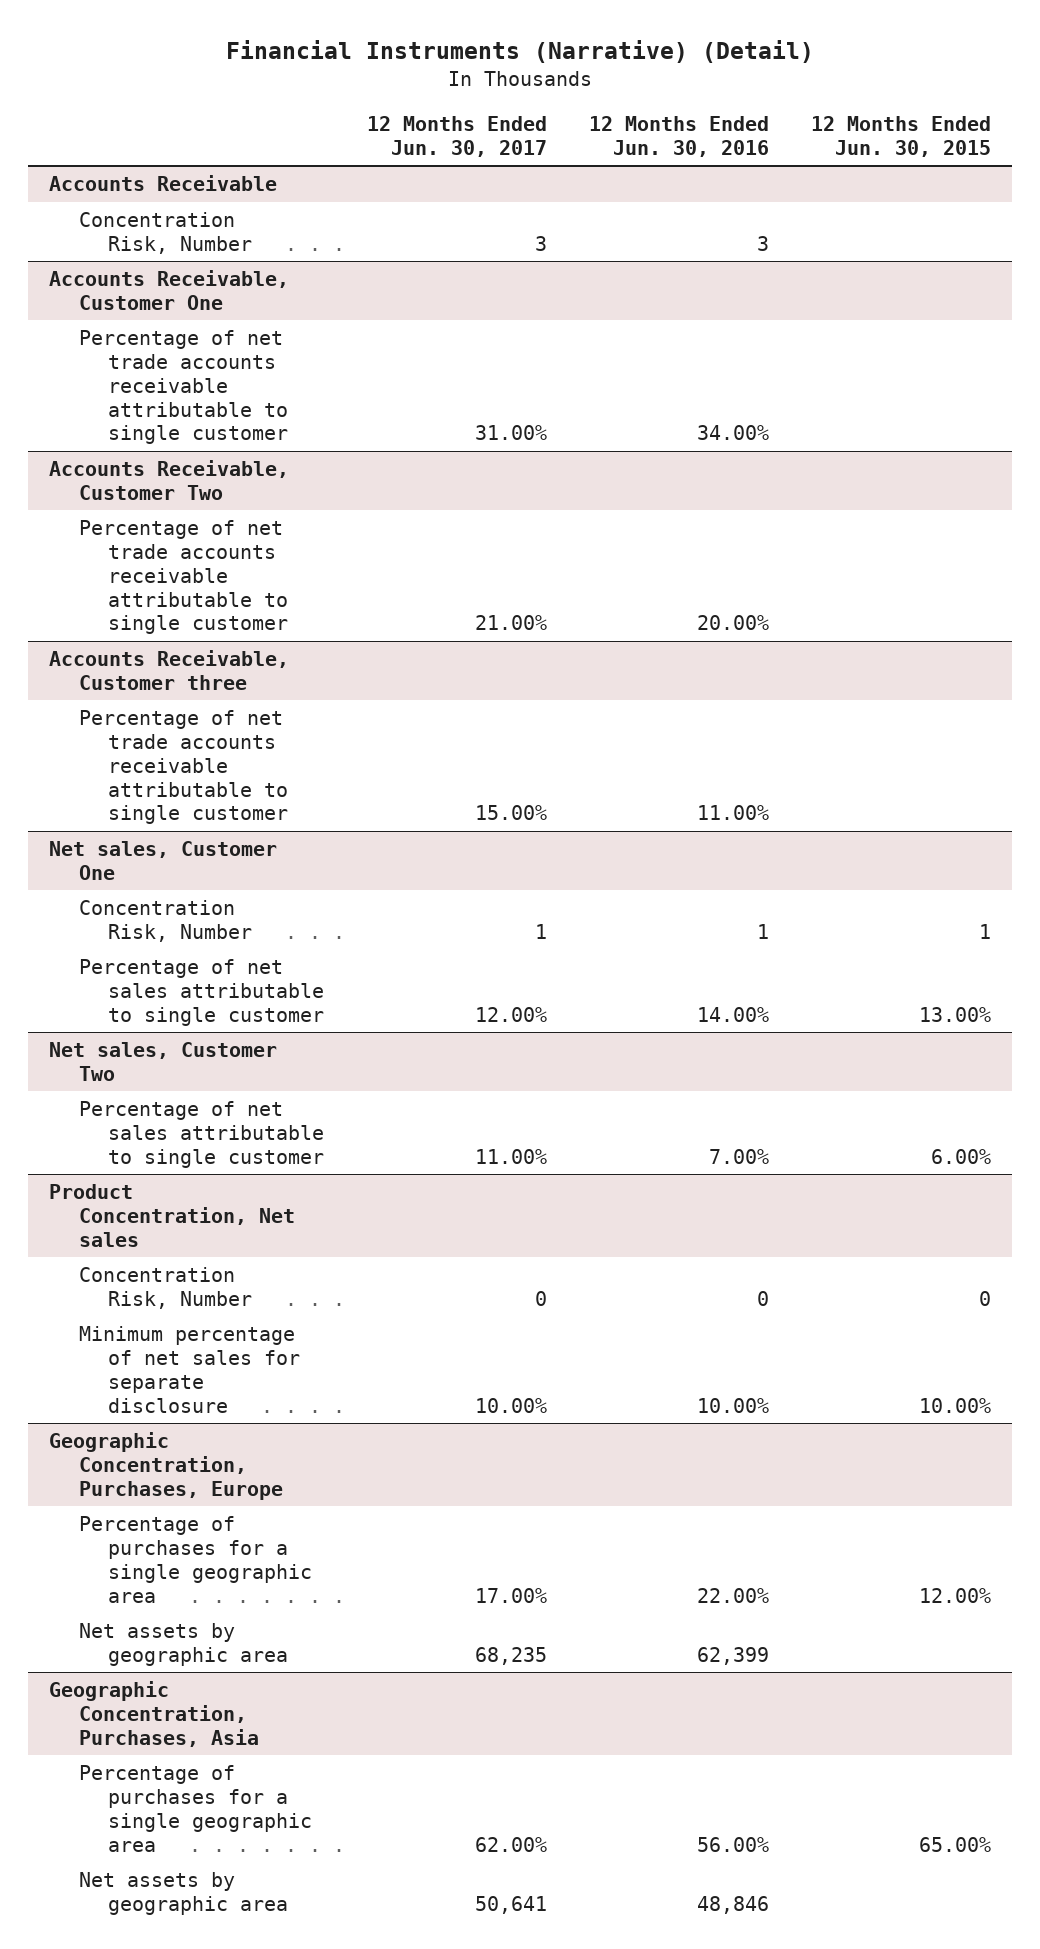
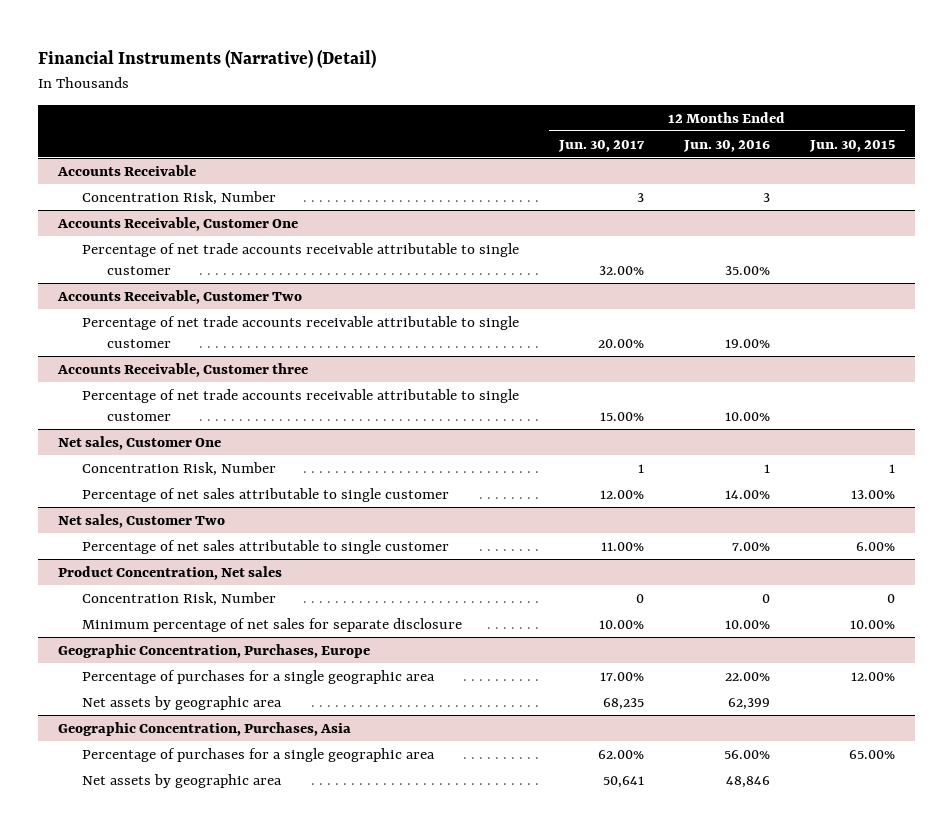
[474,425,547,441] 31.00% -> [598,266,644,276] 32.00%
[696,425,769,441] 34.00% -> [724,266,770,276] 35.00%
[474,615,547,631] 21.00% -> [597,339,644,349] 20.00%
[696,615,769,631] 20.00% -> [724,339,770,349] 19.00%
[696,805,769,821] 11.00% -> [724,412,770,422] 10.00%

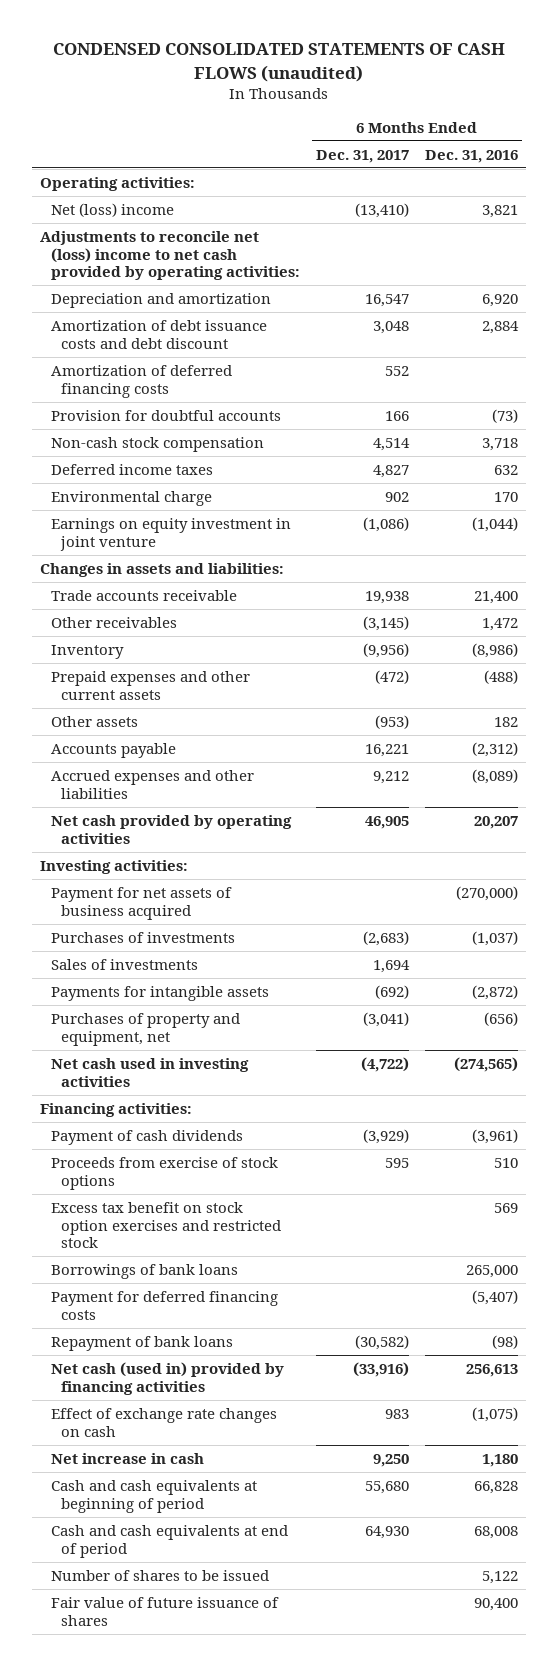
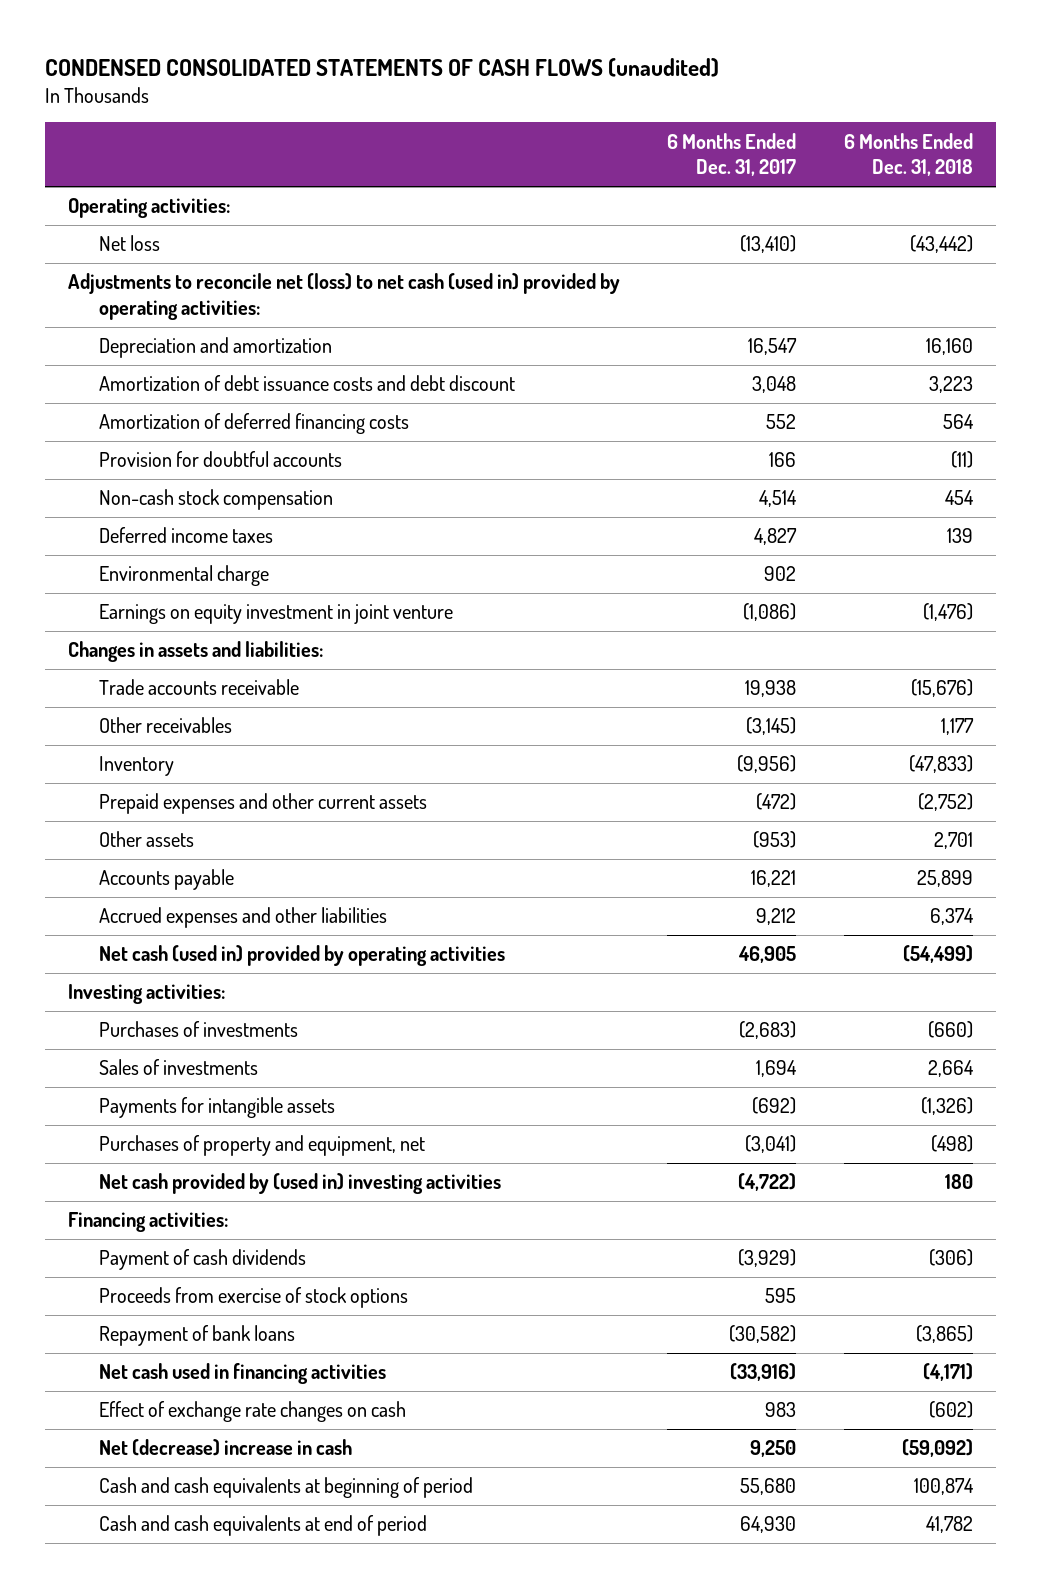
[424,149,518,163] Dec. 31, 2016 -> none
none -> [843,132,973,177] 6 Months Ended Dec. 31, 2018
[50,202,174,217] Net (loss) income -> [99,235,161,252] Net loss
[40,230,300,281] Adjustments to reconcile net (loss) income to net cash provided by operating activities: -> [68,273,621,320] Adjustments to reconcile net (loss) to net cash (used in) provided by operating activities:
[50,814,292,844] Net cash provided by operating activities -> [99,945,506,967] Net cash (used in) provided by operating activities
[50,886,232,920] Payment for net assets of business acquired -> none
[50,1057,249,1087] Net cash used in investing activities -> [99,1173,502,1195] Net cash provided by (used in) investing activities
[50,1201,282,1249] Excess tax benefit on stock option exercises and restricted stock -> none
[50,1263,238,1279] Borrowings of bank loans -> none
[50,1290,278,1320] Payment for deferred financing costs -> none
[50,1361,284,1395] Net cash (used in) provided by financing activities -> [99,1363,387,1385] Net cash used in financing activities
[50,1452,204,1464] Net increase in cash -> [99,1439,353,1457] Net (decrease) increase in cash
[50,1569,269,1581] Number of shares to be issued -> none
[50,1596,279,1626] Fair value of future issuance of shares -> none

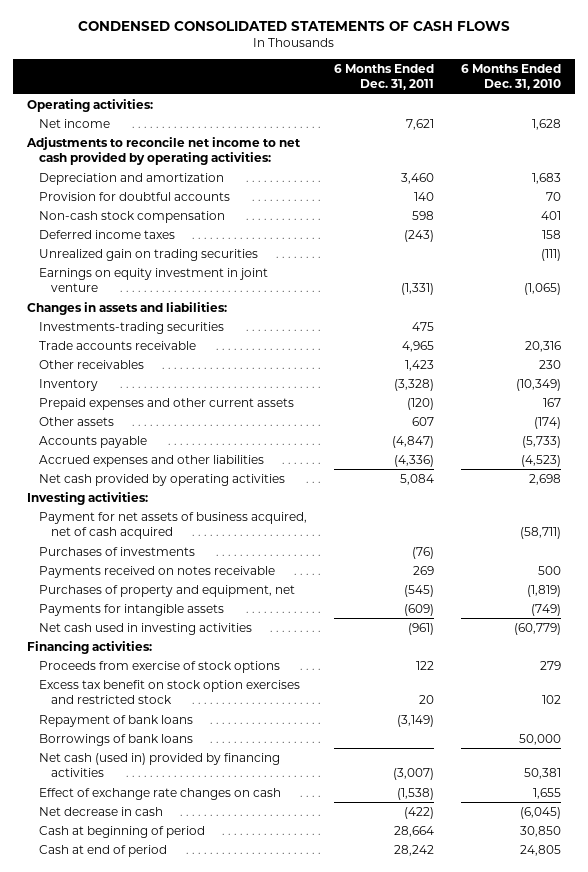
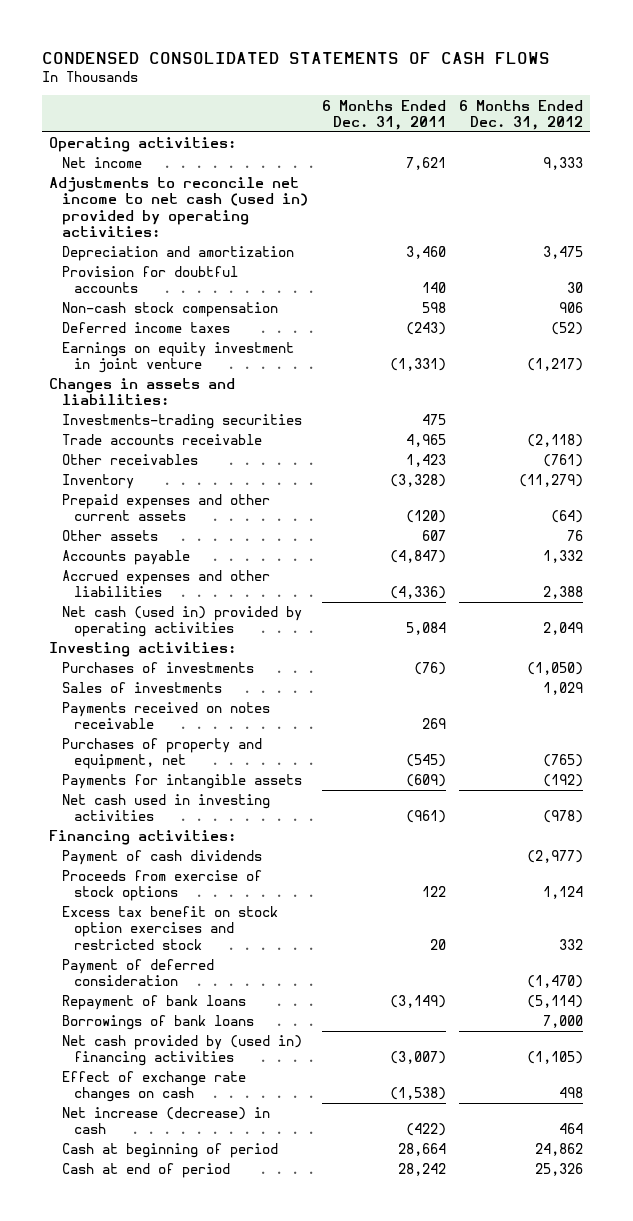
[461,64,562,91] 6 Months Ended Dec. 31, 2010 -> none
none -> [459,99,584,130] 6 Months Ended Dec. 31, 2012
[25,136,301,166] Adjustments to reconcile net income to net cash provided by operating activities: -> [49,177,308,237] Adjustments to reconcile net income to net cash (used in) provided by operating activities:
[38,248,258,261] Unrealized gain on trading securities -> none
[38,473,285,486] Net cash provided by operating activities -> [61,606,302,638] Net cash (used in) provided by operating activities
[38,511,307,540] Payment for net assets of business acquired, net of cash acquired -> none
none -> [61,682,222,694] Sales of investments
none -> [61,850,262,866] Payment of cash dividends
none -> [61,959,214,987] Payment of deferred consideration
[38,752,280,778] Net cash (used in) provided by financing activities -> [61,1035,302,1067] Net cash provided by (used in) financing activities
[38,806,163,816] Net decrease in cash -> [61,1107,270,1135] Net increase (decrease) in cash

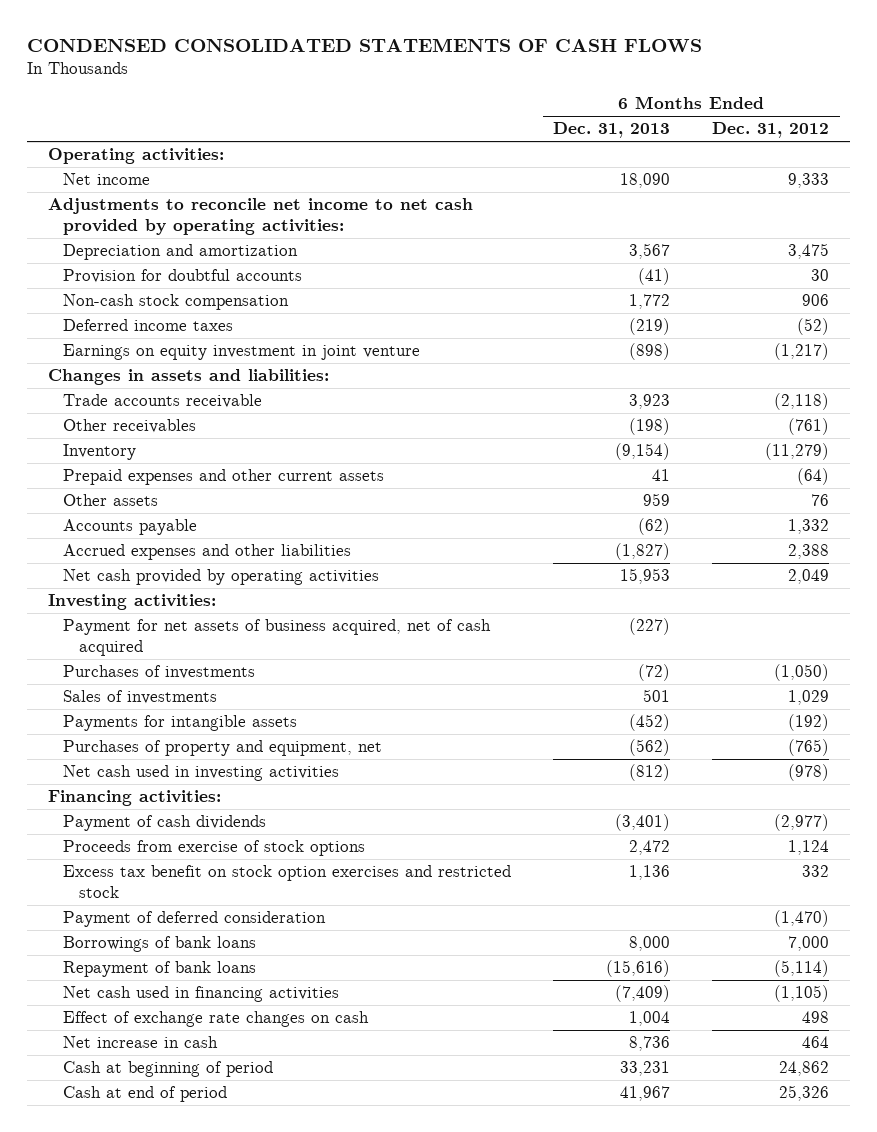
[321,99,446,130] 6 Months Ended Dec. 31, 2011 -> none
none -> [553,122,671,139] Dec. 31, 2013
[49,177,308,237] Adjustments to reconcile net income to net cash (used in) provided by operating activities: -> [47,198,473,236] Adjustments to reconcile net income to net cash provided by operating activities:
[61,414,302,430] Investments-trading securities -> none
[61,606,302,638] Net cash (used in) provided by operating activities -> [63,569,380,586] Net cash provided by operating activities
none -> [63,619,492,657] Payment for net assets of business acquired, net of cash acquired
[61,702,270,730] Payments received on notes receivable -> none
[61,738,262,770] Purchases of property and equipment, net -> [63,740,383,757] Purchases of property and equipment, net
[61,995,246,1011] Repayment of bank loans -> [63,961,257,978] Repayment of bank loans
[61,1035,302,1067] Net cash provided by (used in) financing activities -> [63,986,340,1003] Net cash used in financing activities
[61,1107,270,1135] Net increase (decrease) in cash -> [63,1036,219,1049] Net increase in cash

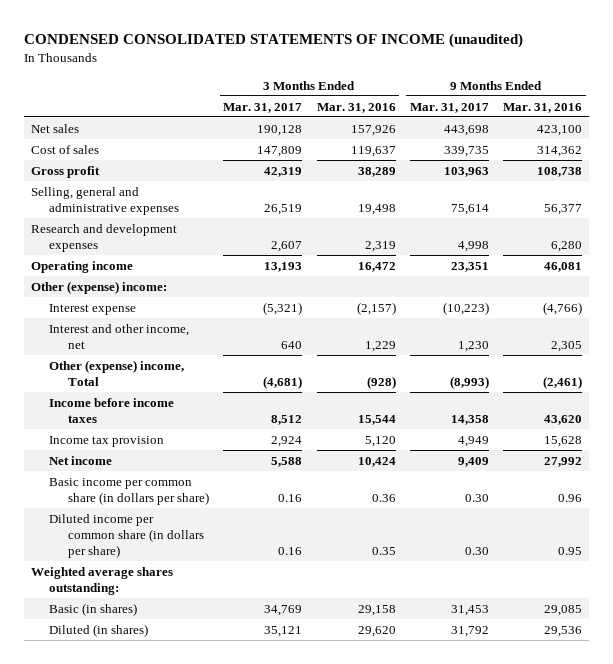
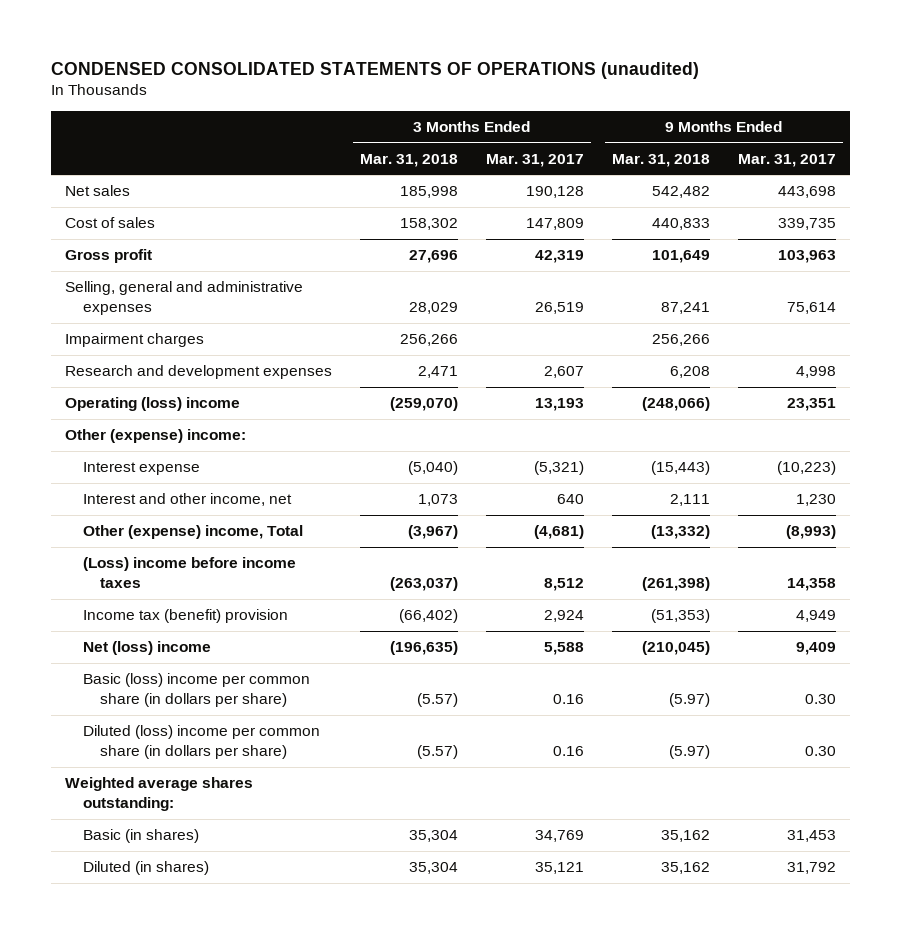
[23,33,523,49] CONDENSED CONSOLIDATED STATEMENTS OF INCOME (unaudited) -> [50,61,699,79] CONDENSED CONSOLIDATED STATEMENTS OF OPERATIONS (unaudited)
[316,102,396,113] Mar. 31, 2016 -> none
[503,102,583,113] Mar. 31, 2016 -> none
none -> [360,153,459,167] Mar. 31, 2018
none -> [612,153,711,167] Mar. 31, 2018
none -> [64,333,204,348] Impairment charges
[31,260,134,273] Operating income -> [64,397,240,412] Operating (loss) income
[49,397,175,423] Income before income taxes -> [82,557,296,589] (Loss) income before income taxes
[49,435,165,447] Income tax provision -> [82,609,288,624] Income tax (benefit) provision
[49,455,113,465] Net income -> [82,641,211,656] Net (loss) income
[49,477,209,505] Basic income per common share (in dollars per share) -> [82,673,310,708] Basic (loss) income per common share (in dollars per share)
[49,513,204,559] Diluted income per common share (in dollars per share) -> [82,725,320,760] Diluted (loss) income per common share (in dollars per share)

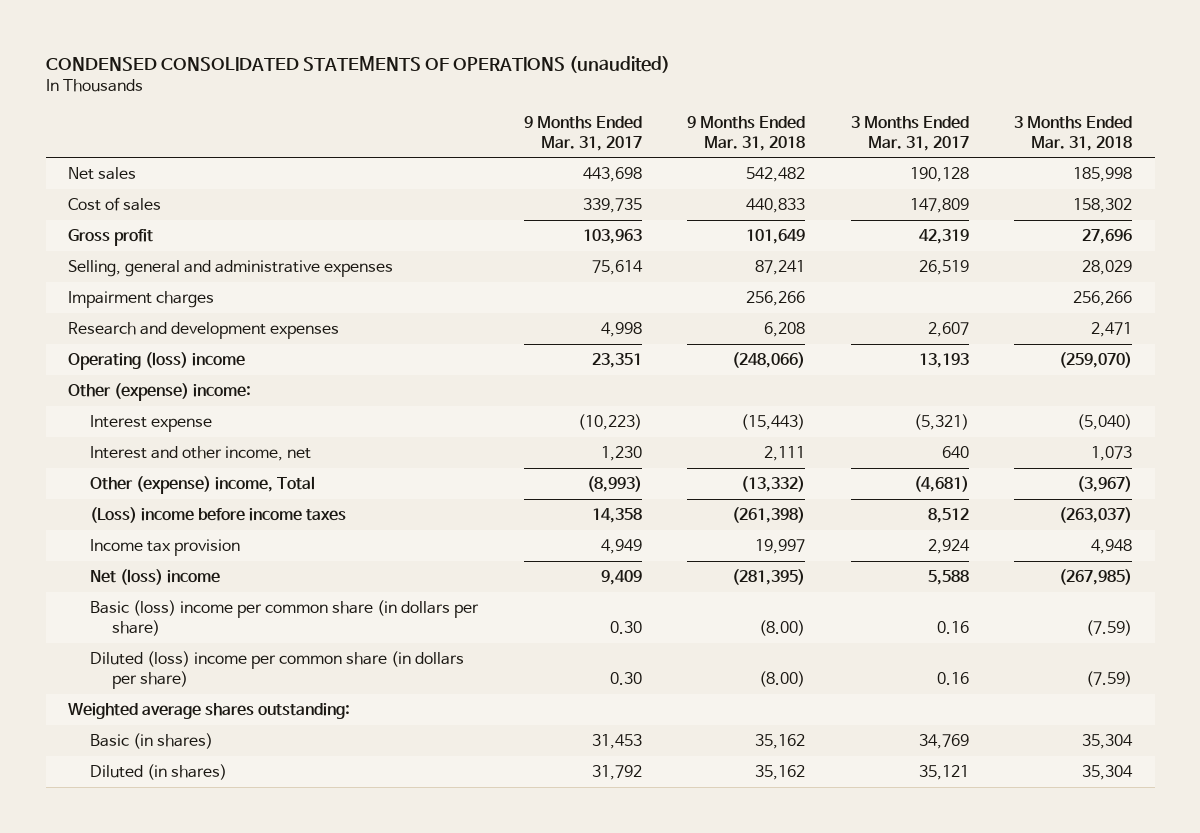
[82,609,288,624] Income tax (benefit) provision -> [90,539,241,557] Income tax provision
[399,609,459,624] (66,402) -> [1091,539,1133,555] 4,948
[651,609,711,624] (51,353) -> [755,539,806,555] 19,997
[390,641,459,656] (196,635) -> [1059,569,1133,586] (267,985)
[642,641,711,656] (210,045) -> [732,569,806,586] (281,395)
[417,693,459,708] (5.57) -> [1086,619,1133,636] (7.59)
[669,693,711,708] (5.97) -> [759,619,806,636] (8.00)
[417,745,459,760] (5.57) -> [1086,670,1133,687] (7.59)
[669,745,711,760] (5.97) -> [759,670,806,687] (8.00)

